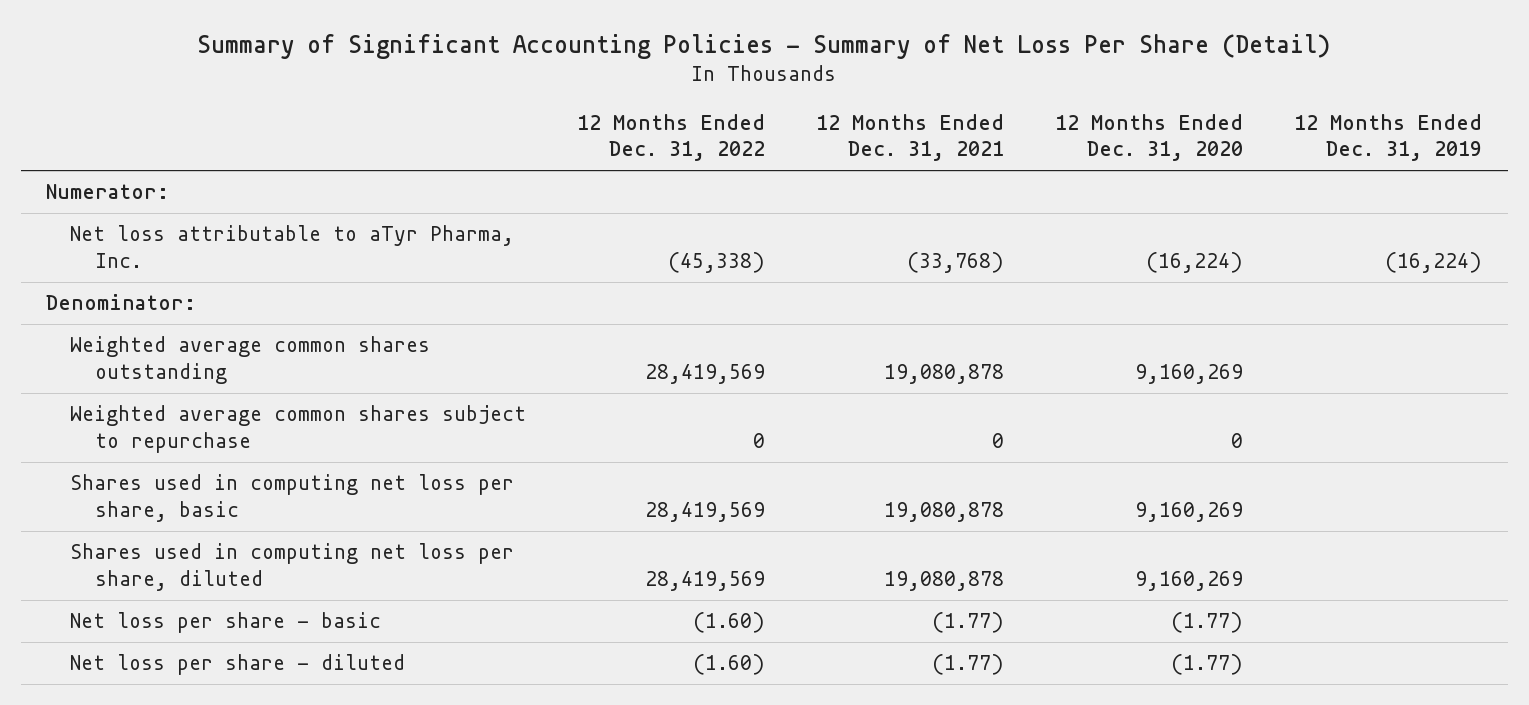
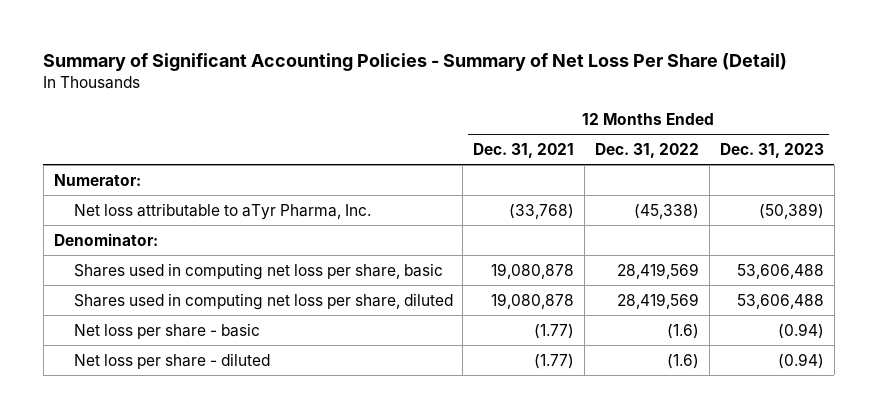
[1055,113,1244,162] 12 Months Ended Dec. 31, 2020 -> none
[1294,113,1483,162] 12 Months Ended Dec. 31, 2019 -> none
none -> [719,142,824,158] Dec. 31, 2023
[70,336,431,384] Weighted average common shares outstanding -> none
[70,405,527,453] Weighted average common shares subject to repurchase -> none
[693,612,766,634] (1.60) -> [666,323,699,339] (1.6)
[693,654,766,676] (1.60) -> [666,353,699,369] (1.6)

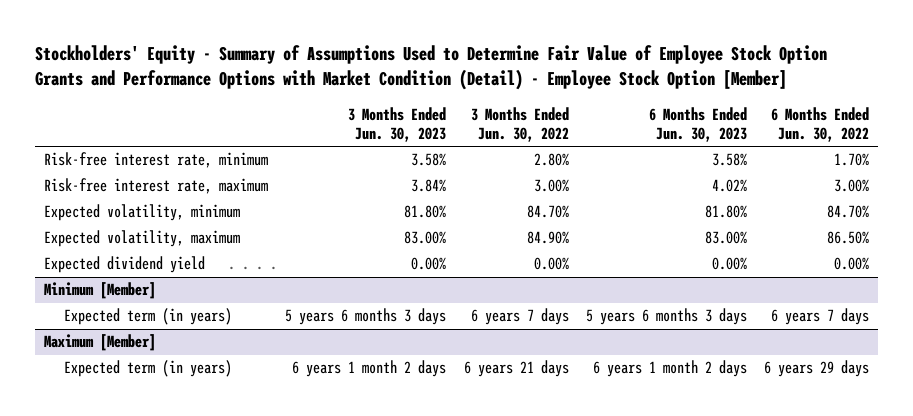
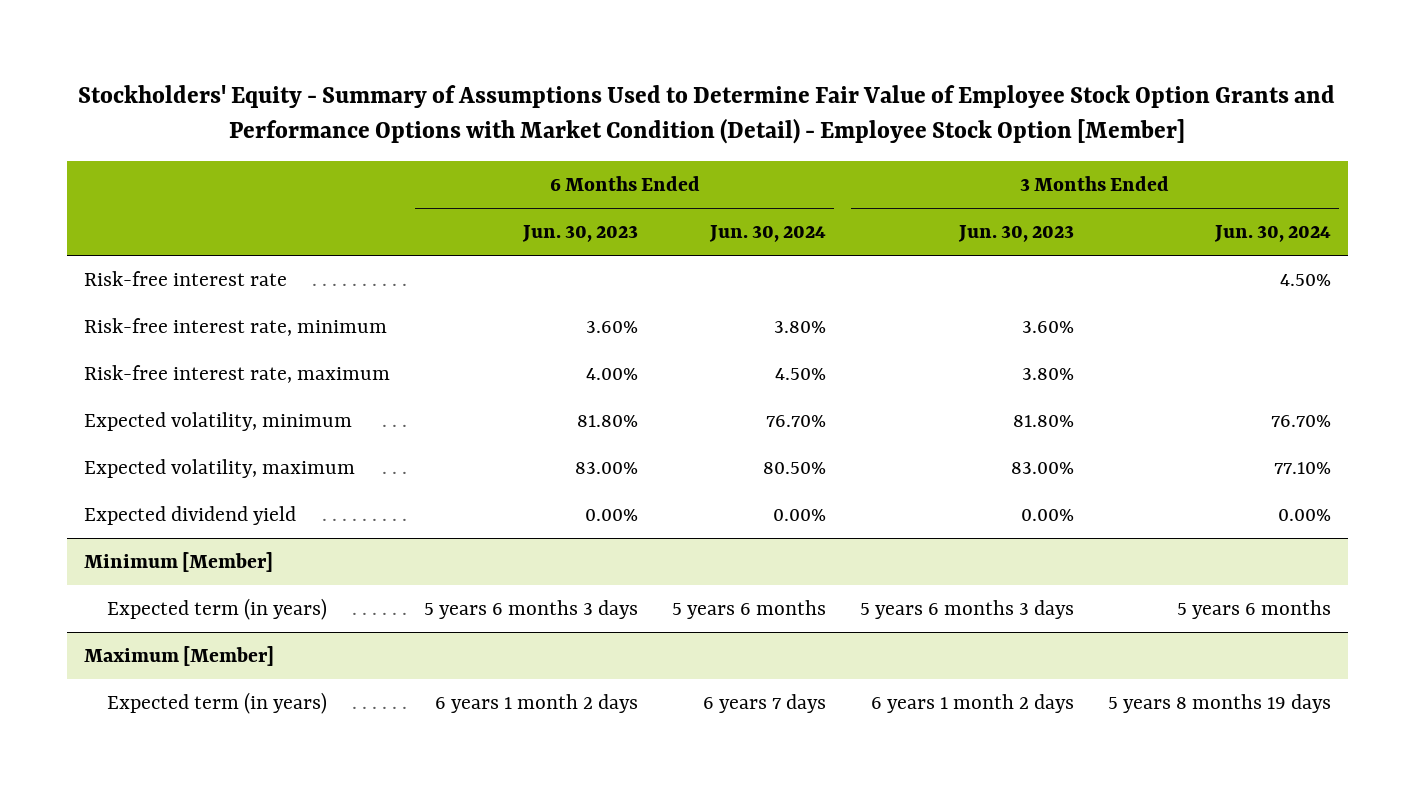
[470,106,569,143] 3 Months Ended Jun. 30, 2022 -> none
[771,106,870,143] 6 Months Ended Jun. 30, 2022 -> none
none -> [708,225,826,243] Jun. 30, 2024
none -> [1213,225,1331,243] Jun. 30, 2024
none -> [83,271,287,287] Risk-free interest rate
[411,153,447,167] 3.58% -> [1021,321,1074,334] 3.60%
[711,153,747,167] 3.58% -> [585,321,638,334] 3.60%
[411,179,447,193] 3.84% -> [1021,368,1074,381] 3.80%
[711,179,747,193] 4.02% -> [585,368,638,381] 4.00%

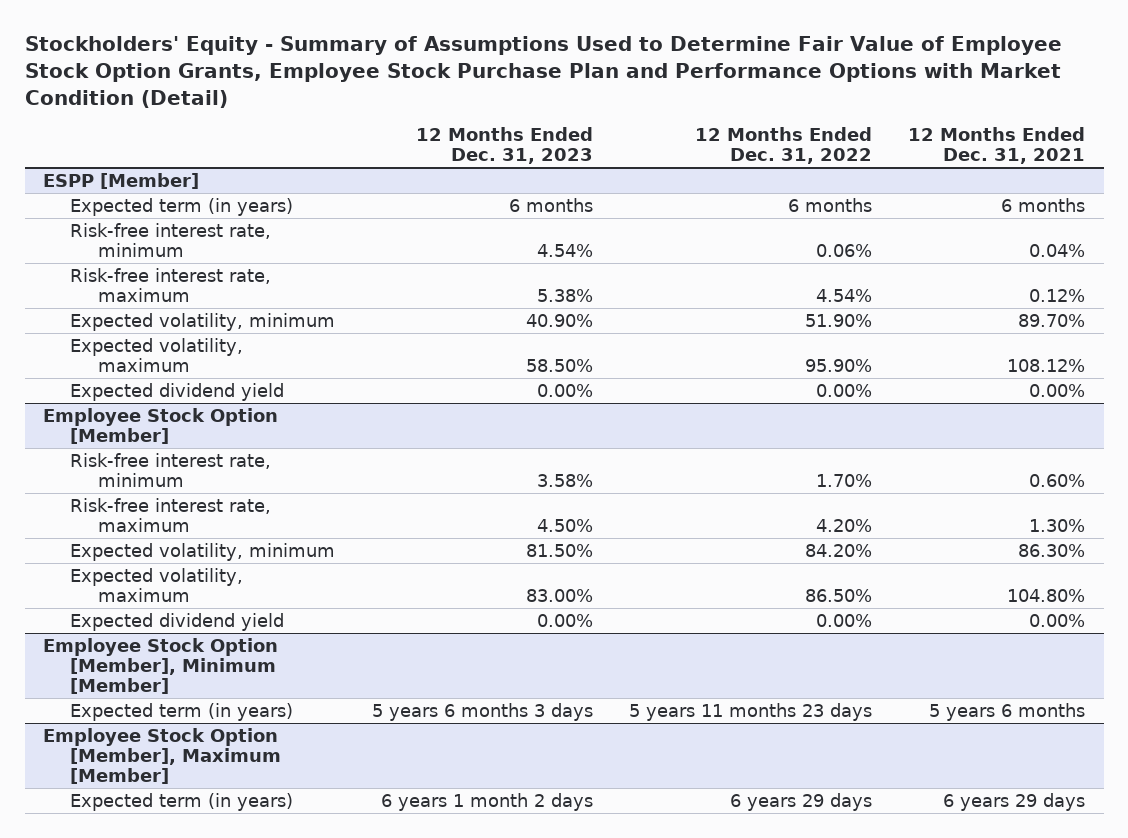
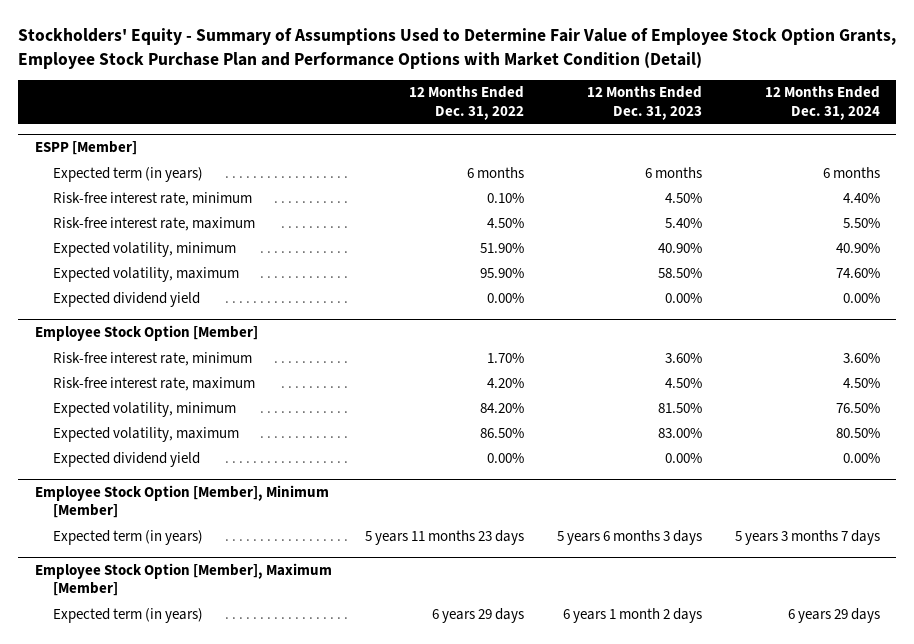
[908,127,1086,165] 12 Months Ended Dec. 31, 2021 -> none
none -> [764,86,880,121] 12 Months Ended Dec. 31, 2024
[536,243,593,257] 4.54% -> [664,192,702,203] 4.50%
[815,243,872,257] 0.06% -> [486,192,524,203] 0.10%
[536,288,593,302] 5.38% -> [664,217,702,228] 5.40%
[815,288,872,302] 4.54% -> [486,217,524,228] 4.50%
[536,473,593,487] 3.58% -> [664,352,702,363] 3.60%

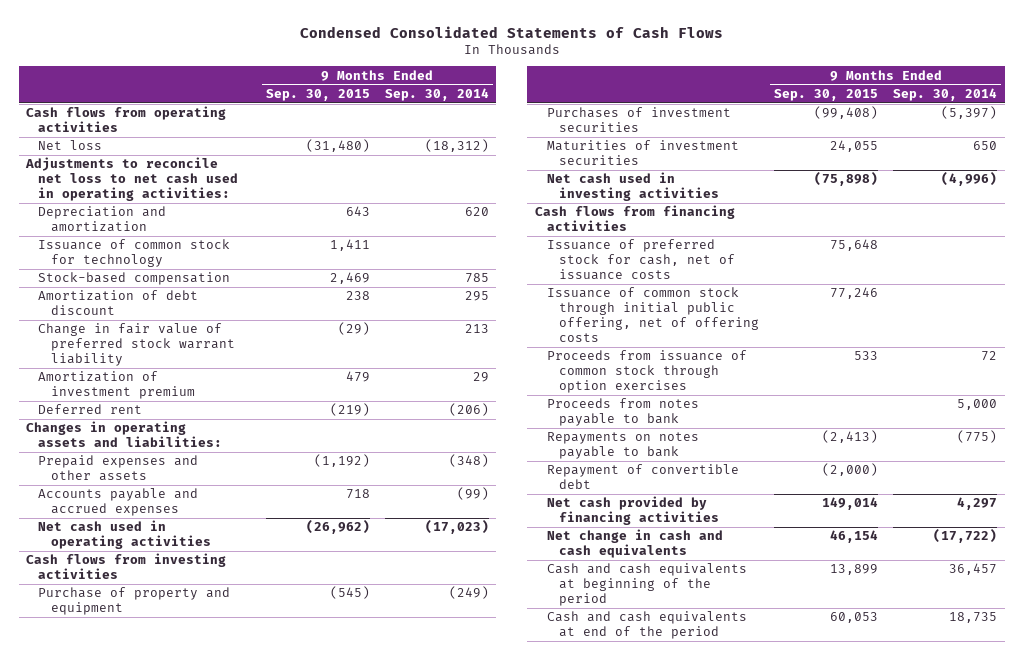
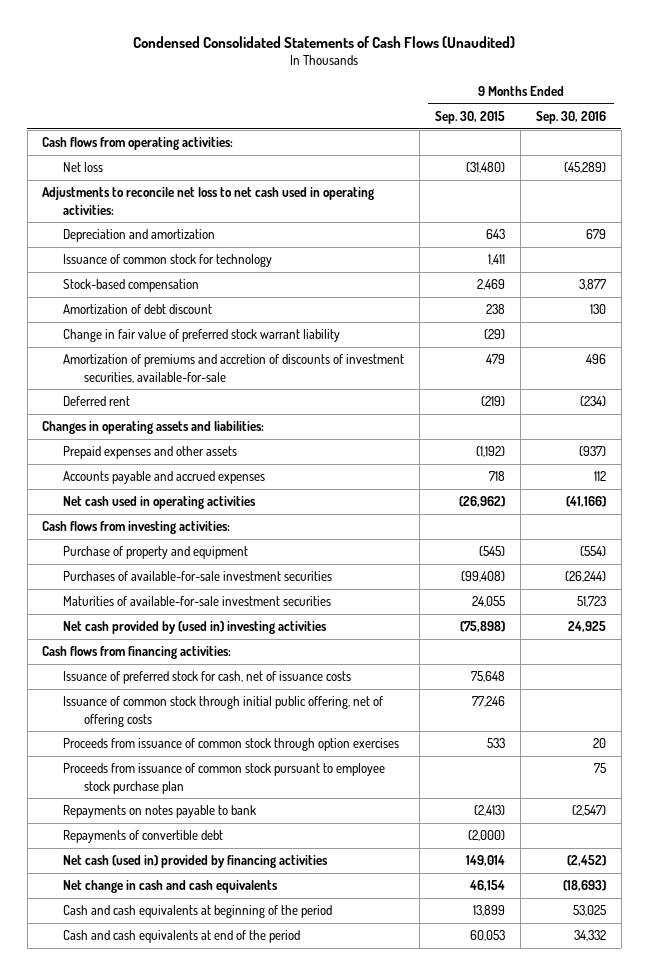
[299,25,723,38] Condensed Consolidated Statements of Cash Flows -> [133,35,516,48] Condensed Consolidated Statements of Cash Flows (Unaudited)
[384,87,489,101] Sep. 30, 2014 -> none
none -> [536,110,607,124] Sep. 30, 2016
[26,106,227,133] Cash flows from operating activities -> [42,137,234,151] Cash flows from operating activities:
[38,371,195,400] Amortization of investment premium -> [63,354,405,383] Amortization of premiums and accretion of discounts of investment securities, available-for-sale
[26,553,227,580] Cash flows from investing activities -> [42,521,231,535] Cash flows from investing activities:
[546,107,731,133] Purchases of investment securities -> [63,571,333,582] Purchases of available-for-sale investment securities
[546,140,739,166] Maturities of investment securities -> [63,596,332,607] Maturities of available-for-sale investment securities
[546,172,720,202] Net cash used in investing activities -> [63,621,328,635] Net cash provided by (used in) investing activities
[534,205,735,232] Cash flows from financing activities -> [42,646,232,660] Cash flows from financing activities:
[546,398,699,427] Proceeds from notes payable to bank -> none
none -> [63,763,386,794] Proceeds from issuance of common stock pursuant to employee stock purchase plan
[546,464,739,490] Repayment of convertible debt -> [63,830,224,844] Repayments of convertible debt
[546,496,720,526] Net cash provided by financing activities -> [63,855,329,869] Net cash (used in) provided by financing activities

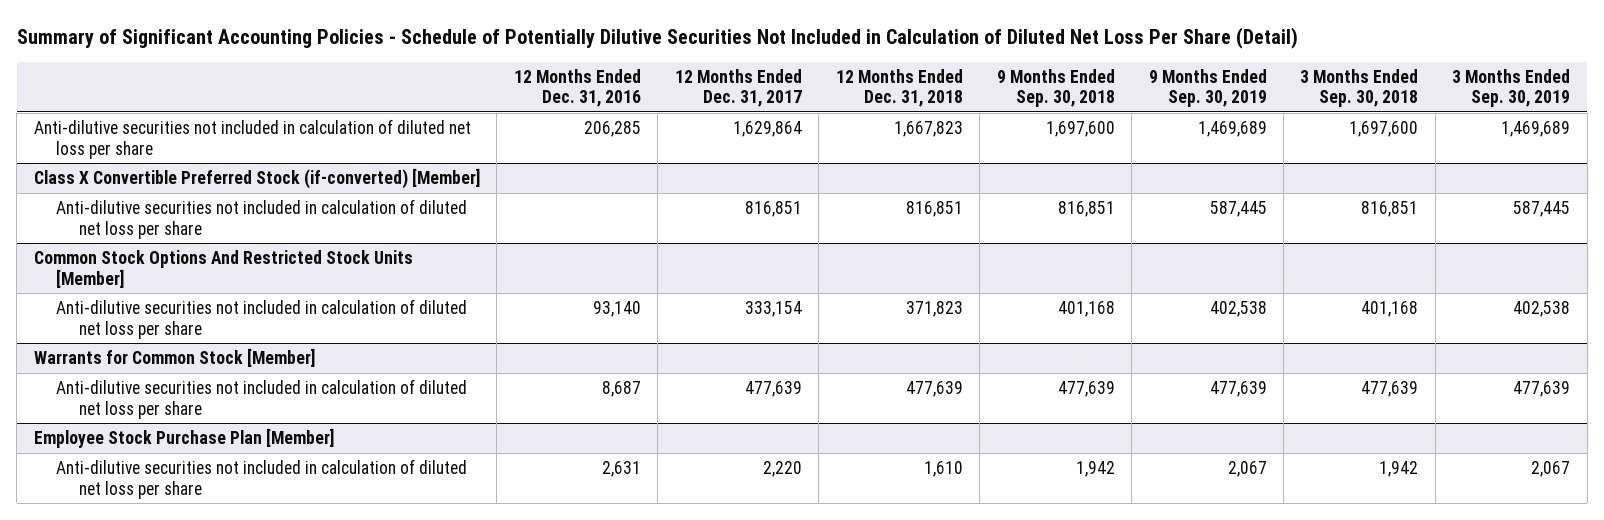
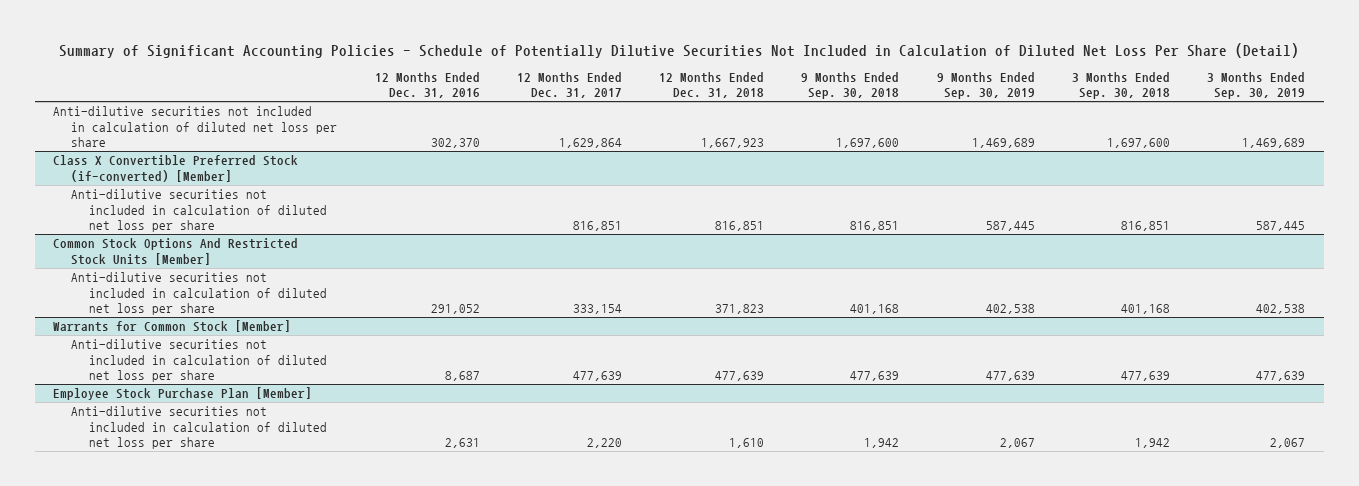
[583,121,641,138] 206,285 -> [430,137,480,148] 302,370
[893,121,963,138] 1,667,823 -> [701,137,765,148] 1,667,923
[592,301,641,318] 93,140 -> [430,303,480,314] 291,052

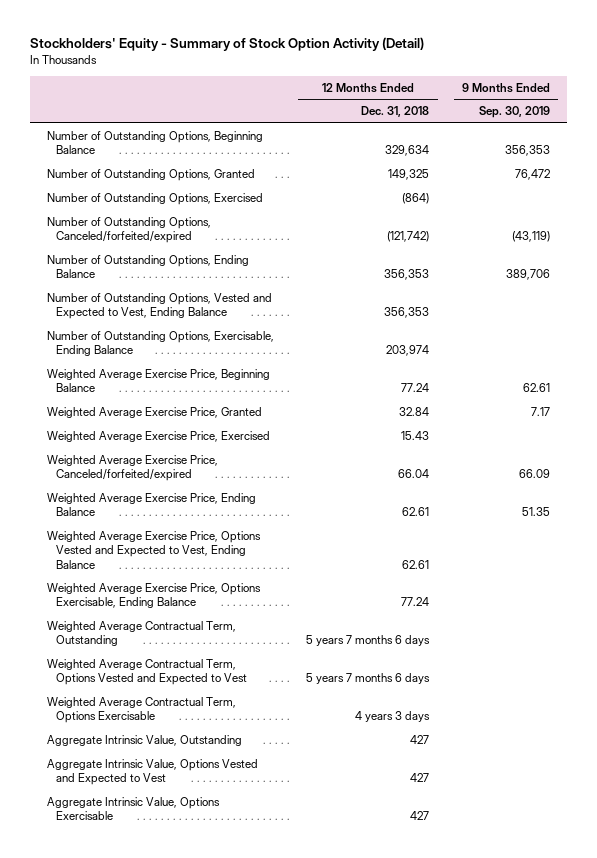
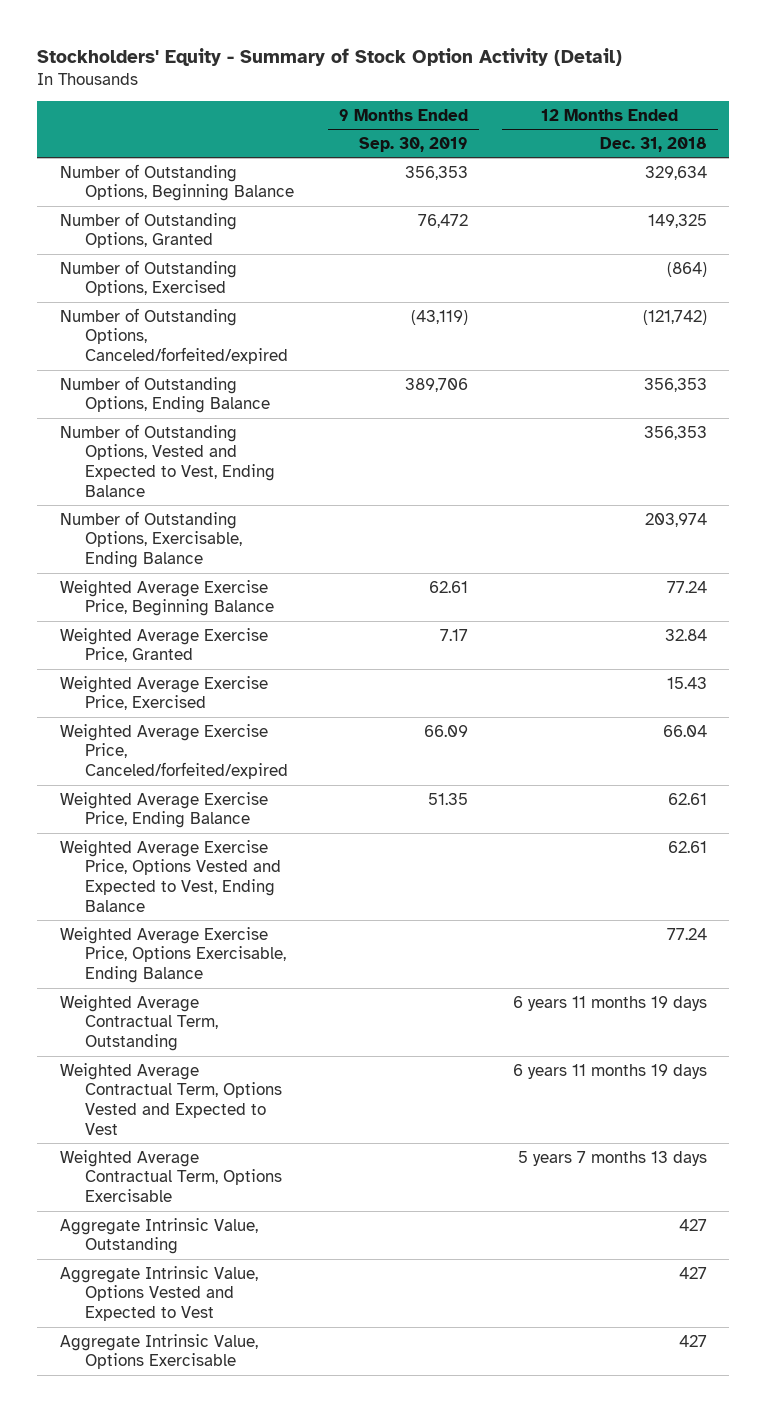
[306,635,431,647] 5 years 7 months 6 days -> [512,995,707,1011] 6 years 11 months 19 days
[306,673,431,685] 5 years 7 months 6 days -> [512,1063,707,1079] 6 years 11 months 19 days
[355,711,431,723] 4 years 3 days -> [517,1150,707,1166] 5 years 7 months 13 days

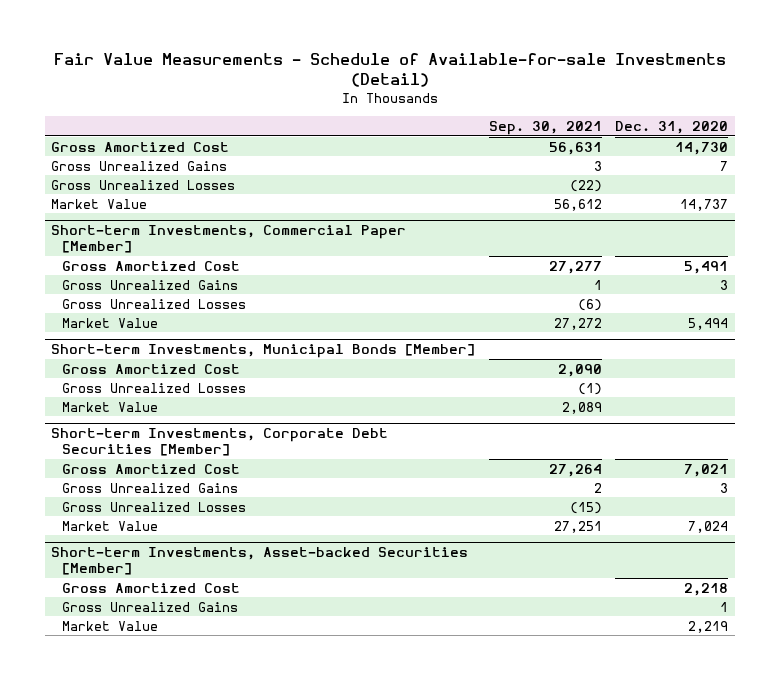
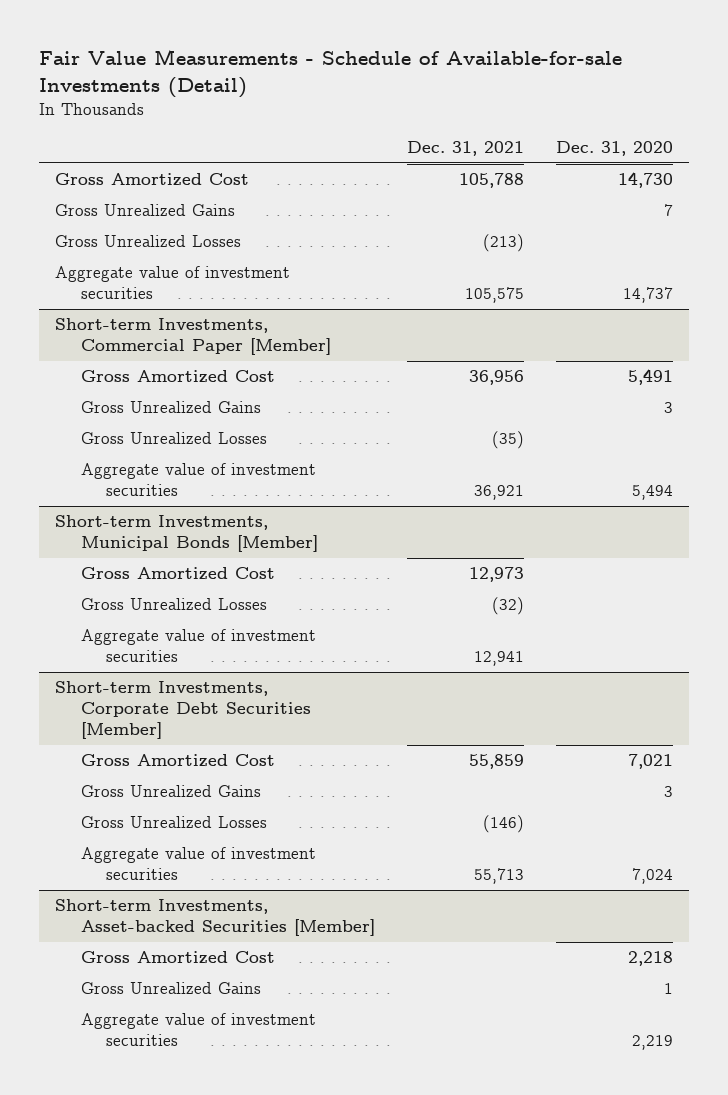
[488,120,602,135] Sep. 30, 2021 -> none
none -> [406,141,524,157] Dec. 31, 2021
[51,198,148,209] Market Value -> [54,266,290,300] Aggregate value of investment securities
[61,317,158,328] Market Value -> [80,463,316,497] Aggregate value of investment securities
[61,401,158,412] Market Value -> [80,629,316,663] Aggregate value of investment securities
[61,520,158,531] Market Value -> [80,847,316,881] Aggregate value of investment securities
[61,620,158,631] Market Value -> [80,1013,316,1047] Aggregate value of investment securities

